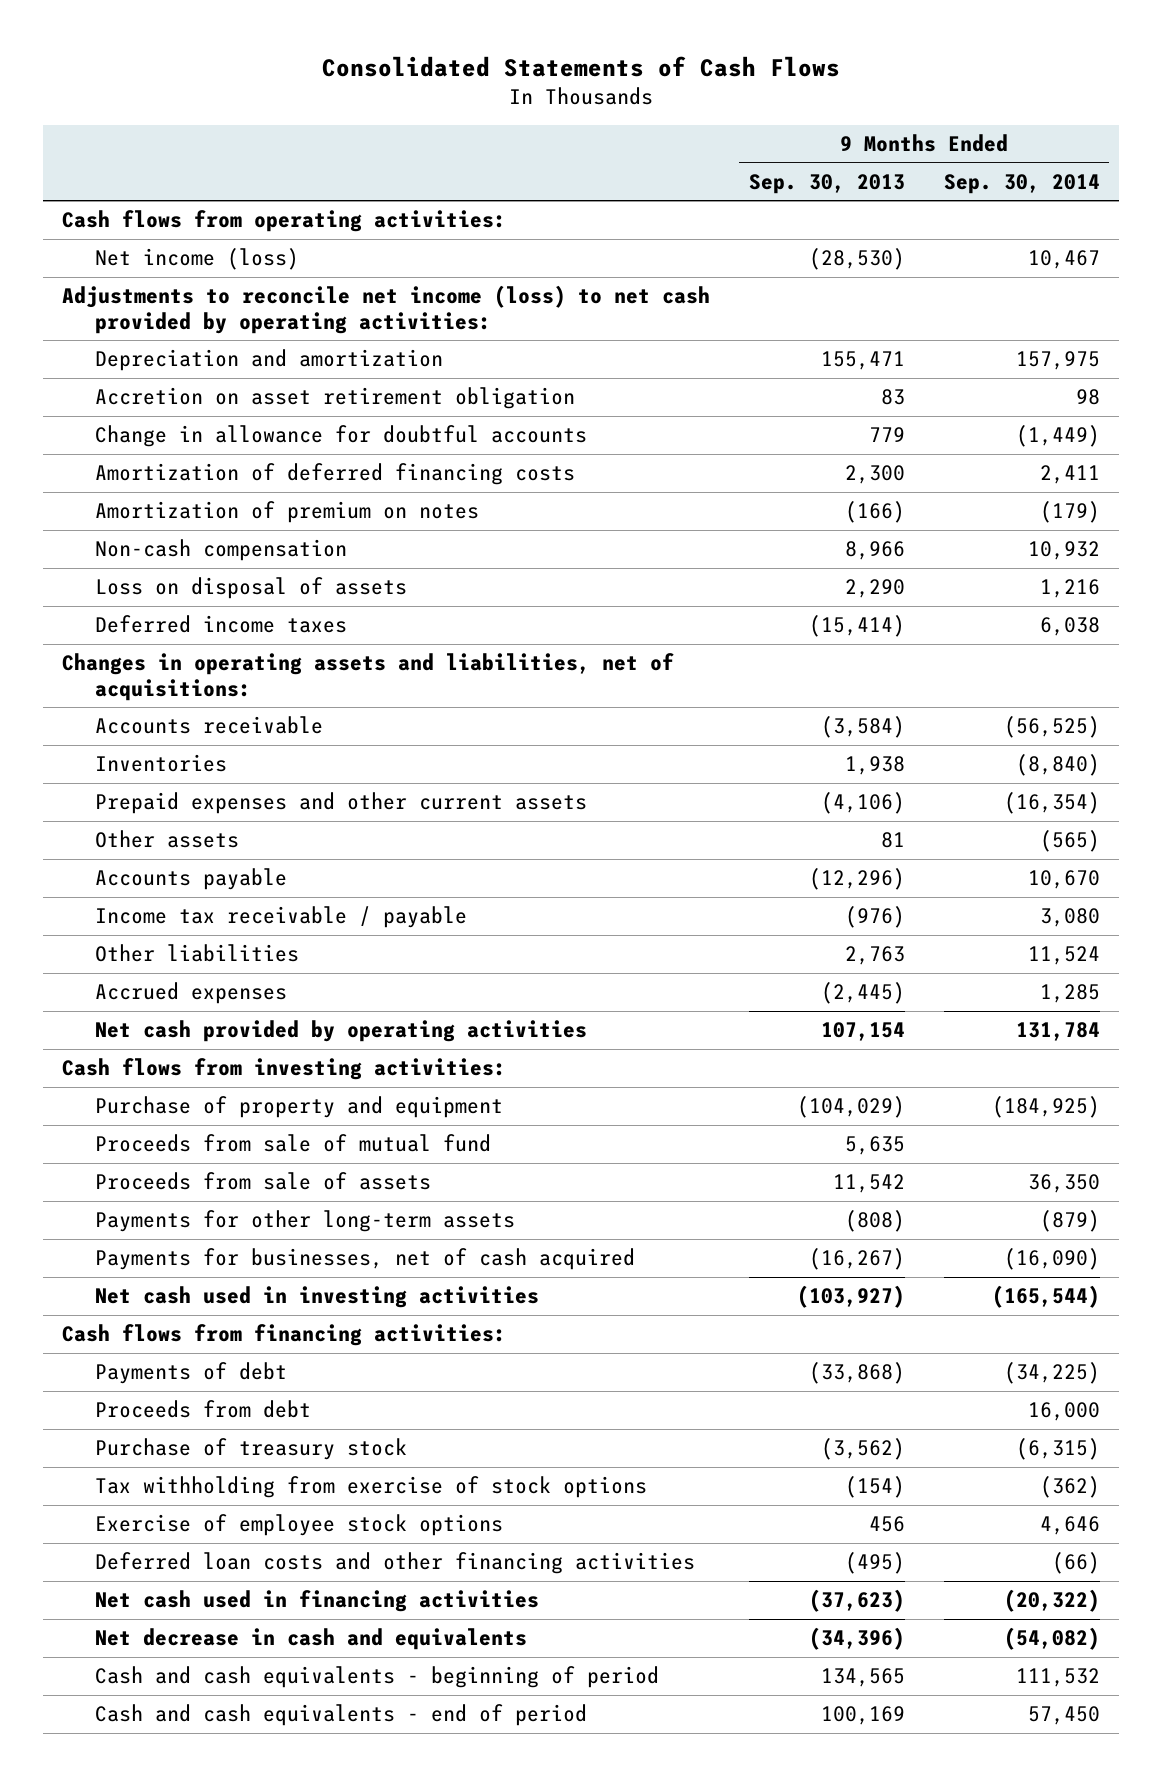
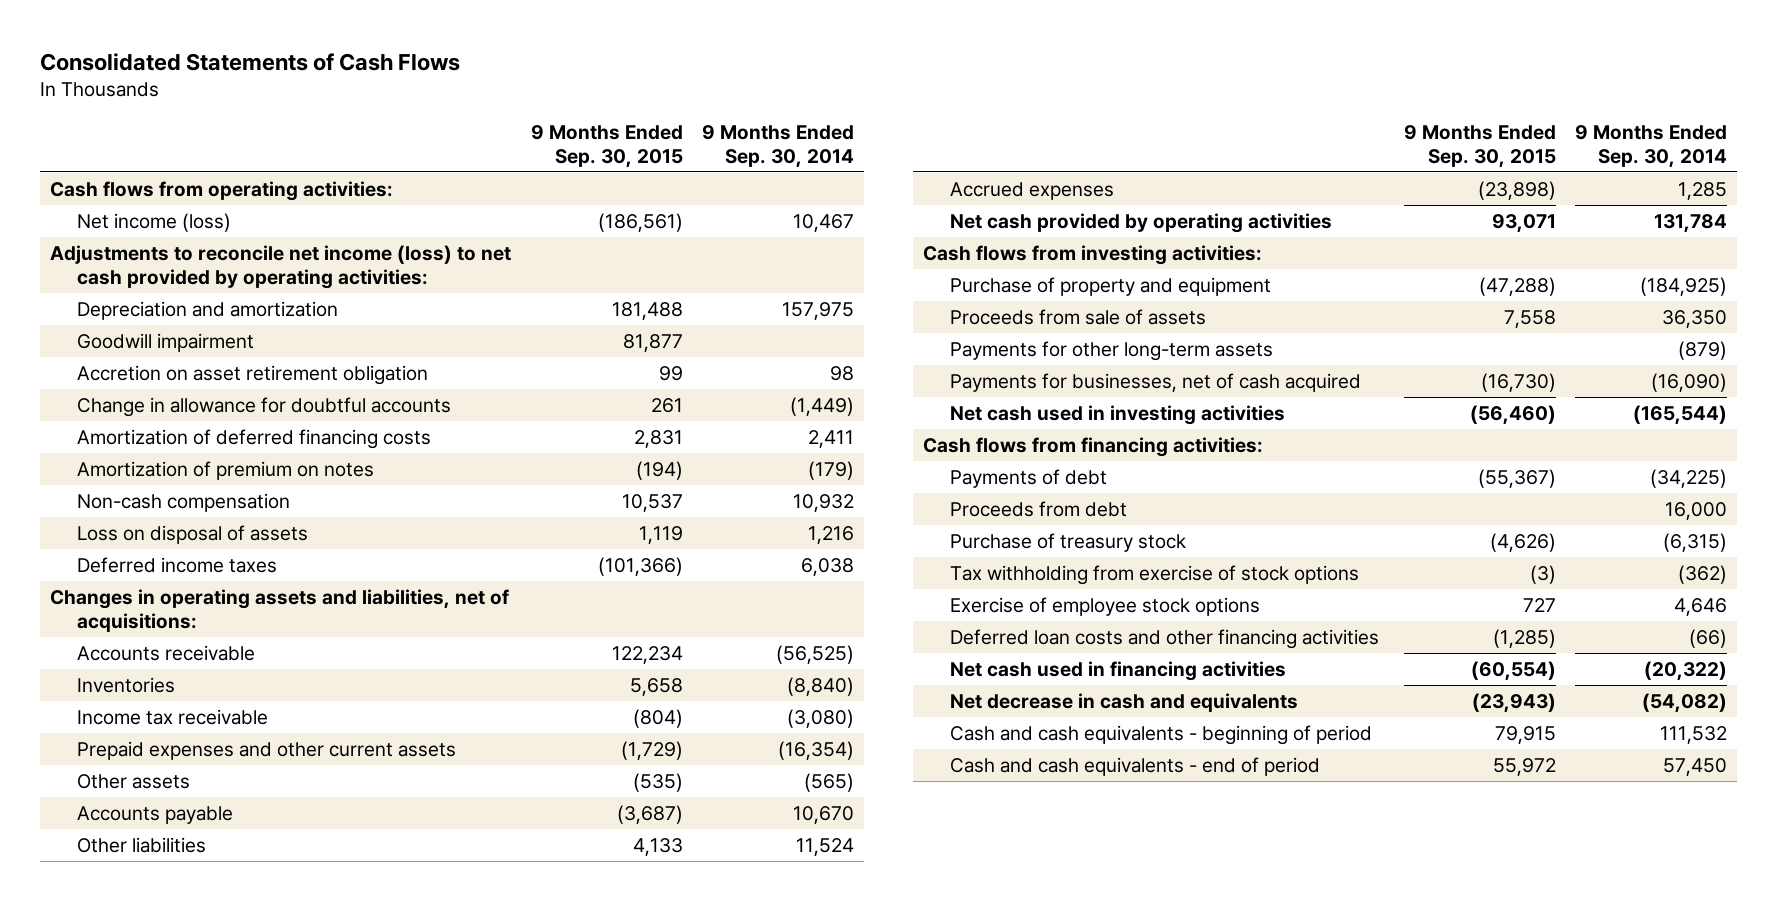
[748,173,905,194] Sep. 30, 2013 -> none
none -> [530,124,683,168] 9 Months Ended Sep. 30, 2015
none -> [76,332,254,352] Goodwill impairment
none -> [76,708,268,725] Income tax receivable
[95,906,468,929] Income tax receivable / payable -> none
[95,1134,492,1153] Proceeds from sale of mutual fund -> none

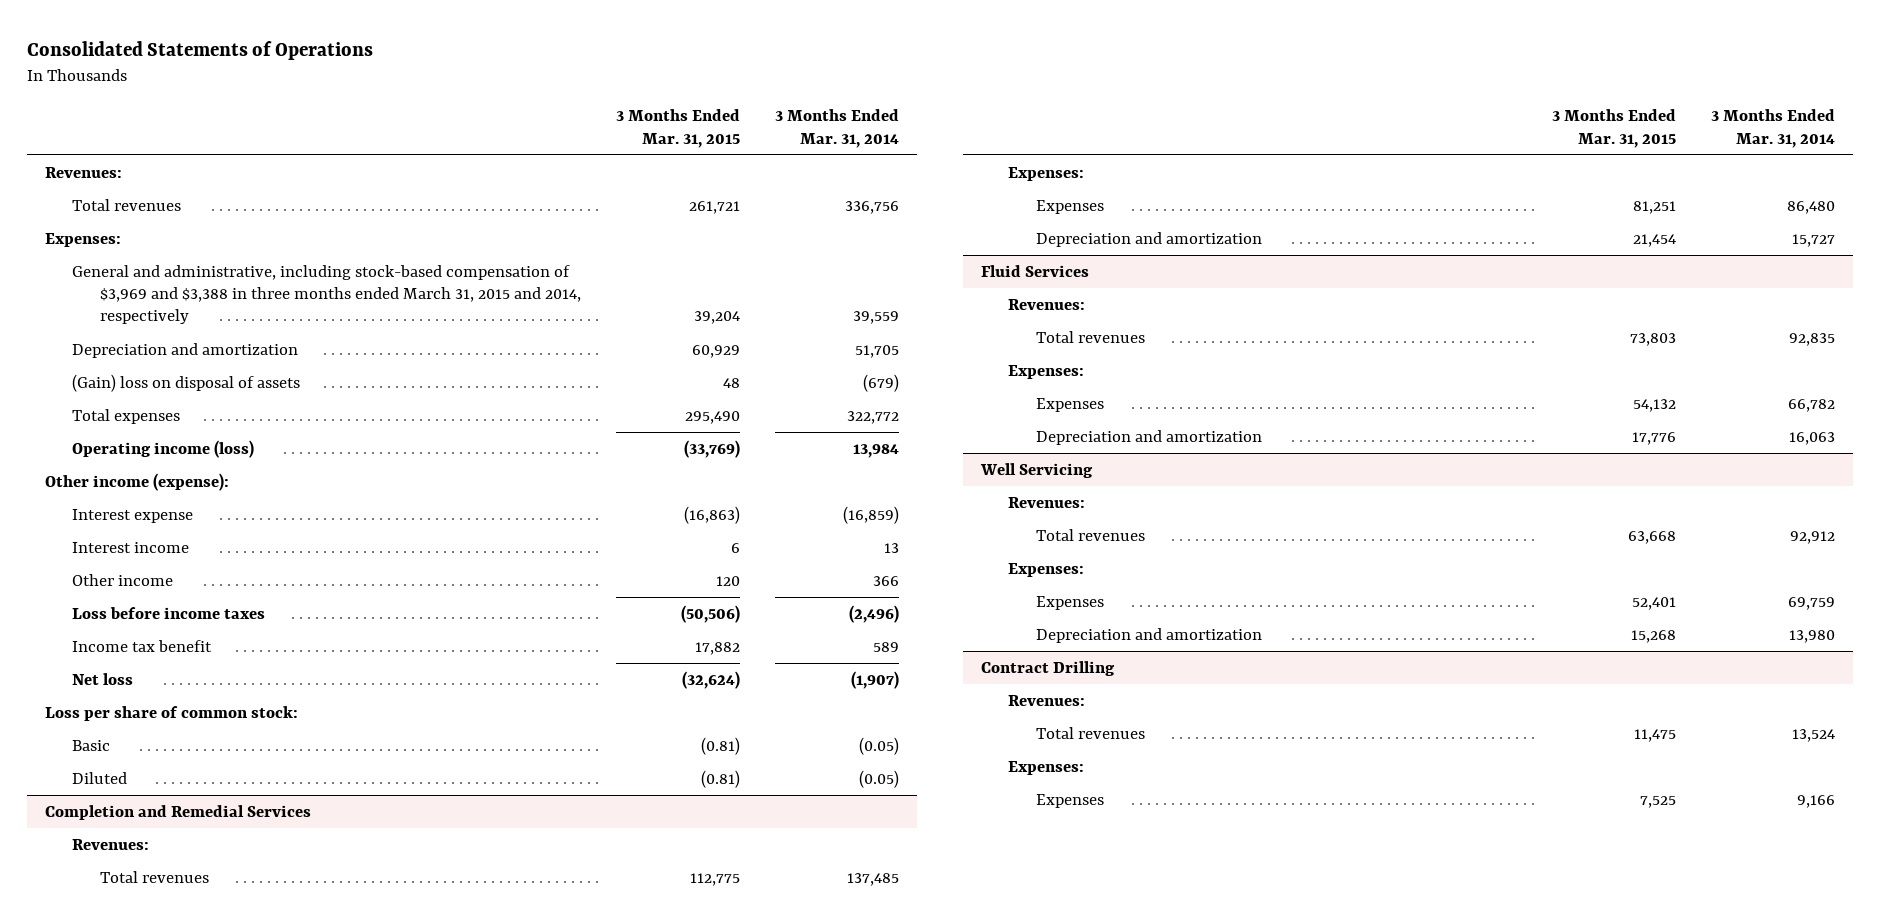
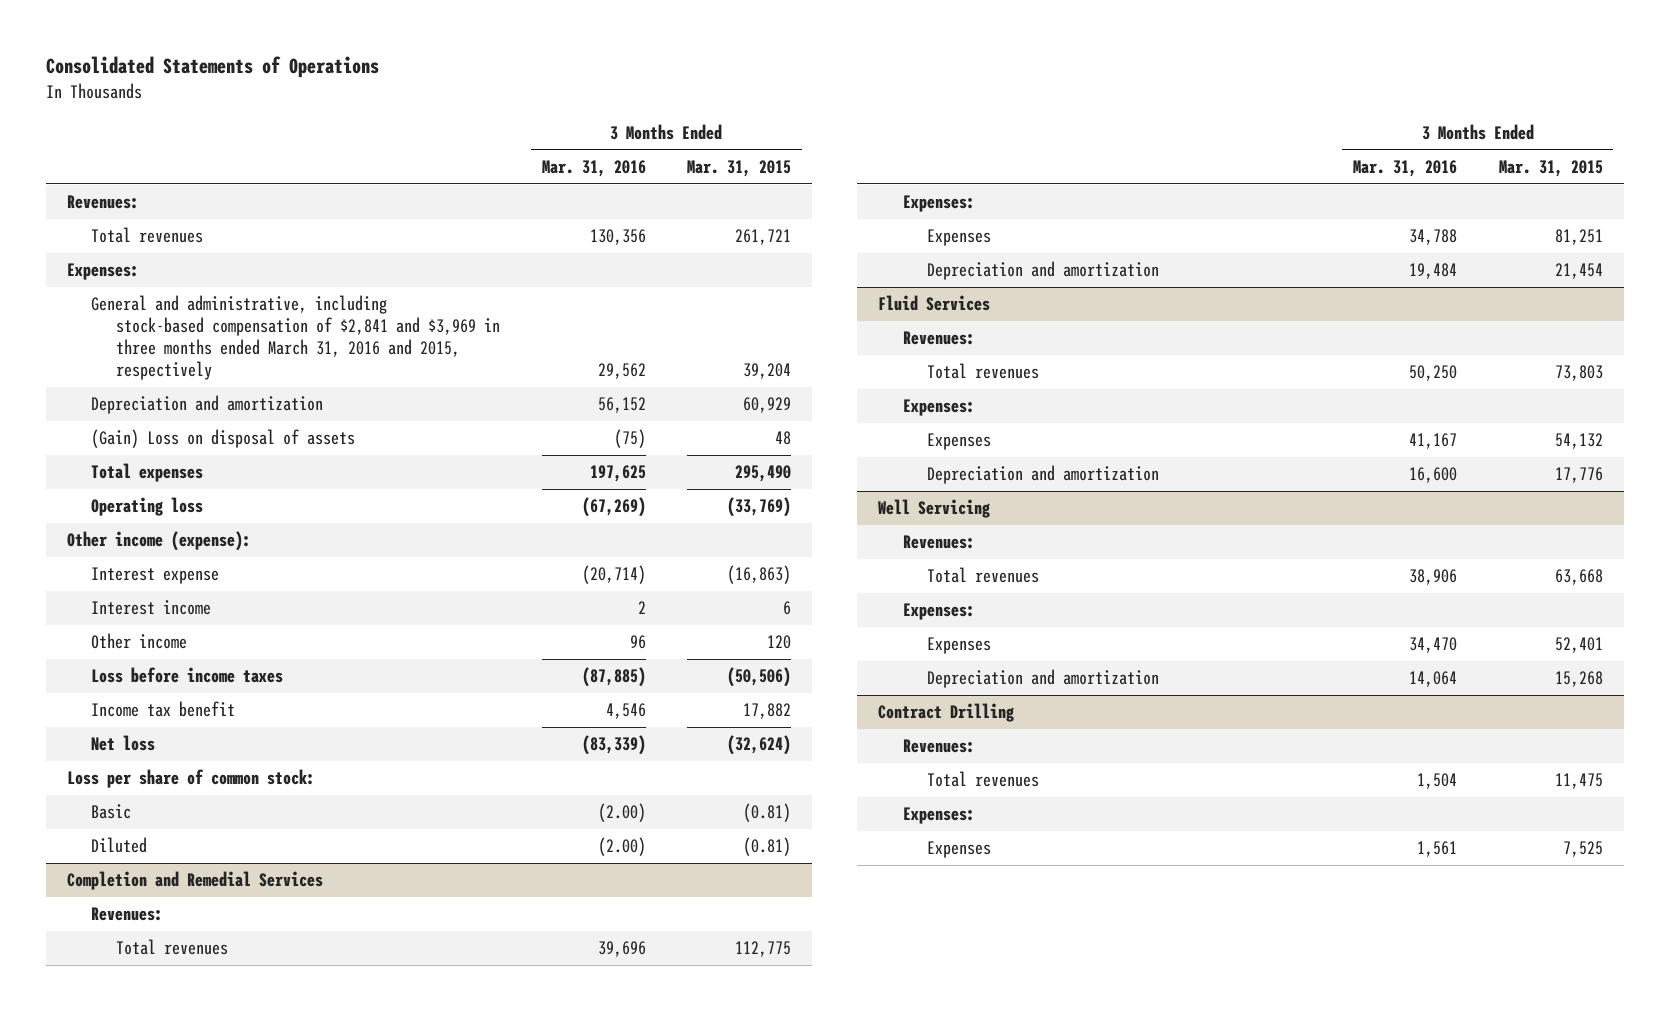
[775,109,900,148] 3 Months Ended Mar. 31, 2014 -> none
none -> [541,159,646,177] Mar. 31, 2016
[72,264,581,325] General and administrative, including stock-based compensation of $3,969 and $3,388 in three months ended March 31, 2015 and 2014, respectively -> [91,295,500,381] General and administrative, including stock-based compensation of $2,841 and $3,969 in three months ended March 31, 2016 and 2015, respectively
[72,373,301,392] (Gain) loss on disposal of assets -> [91,429,356,449] (Gain) Loss on disposal of assets
[72,439,255,458] Operating income (loss) -> [91,497,204,517] Operating loss

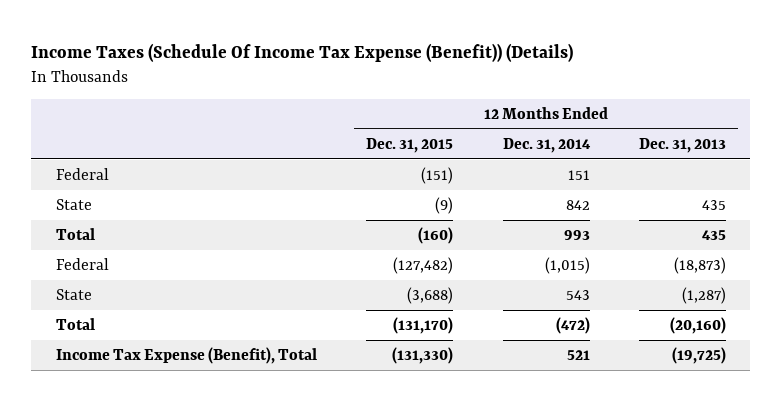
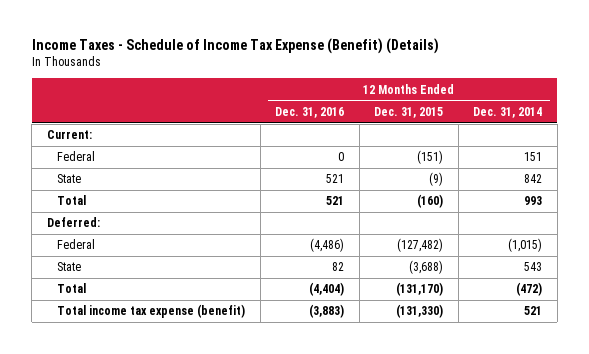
[31,43,574,63] Income Taxes (Schedule Of Income Tax Expense (Benefit)) (Details) -> [31,38,439,55] Income Taxes - Schedule of Income Tax Expense (Benefit) (Details)
[638,137,726,153] Dec. 31, 2013 -> none
none -> [275,107,345,119] Dec. 31, 2016
none -> [46,130,92,140] Current:
none -> [46,217,100,228] Deferred:
[56,346,318,364] Income Tax Expense (Benefit), Total -> [57,304,246,319] Total income tax expense (benefit)

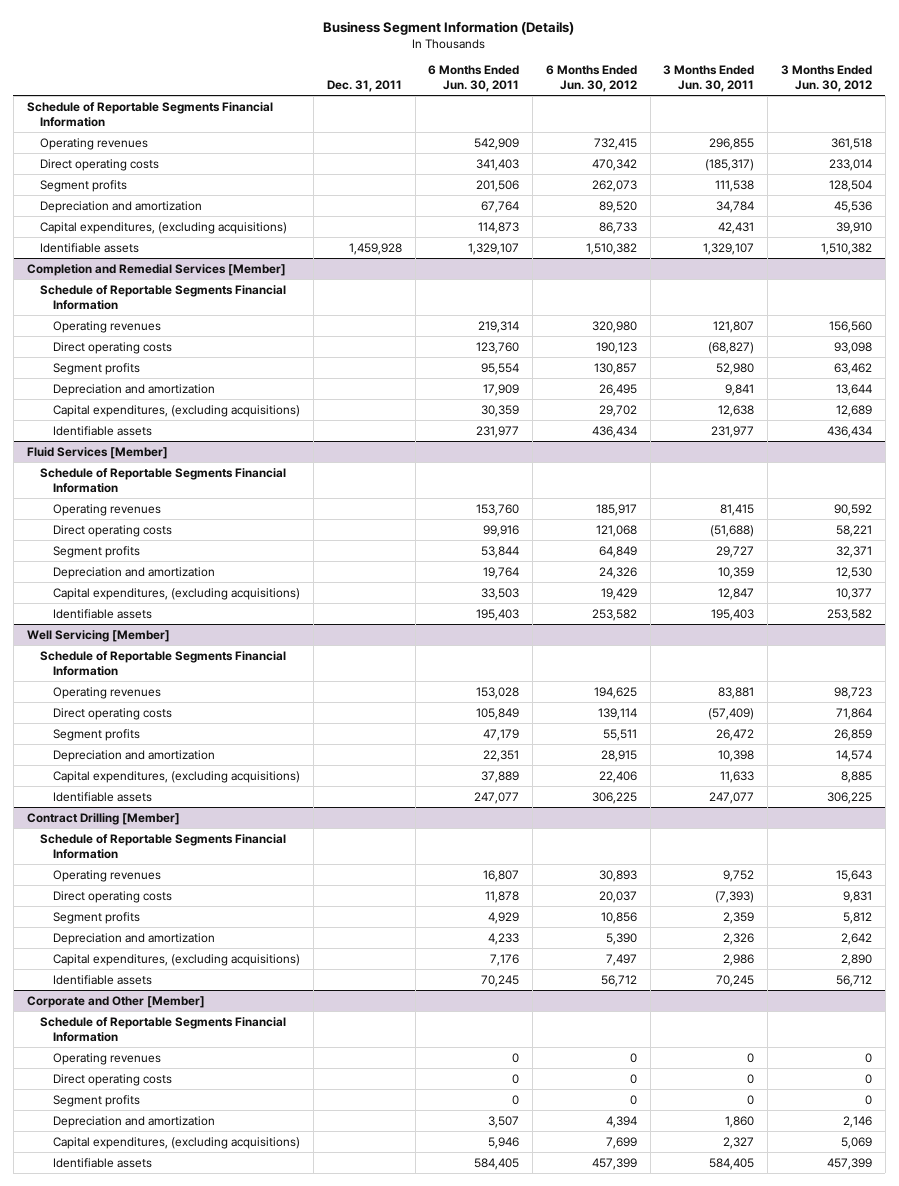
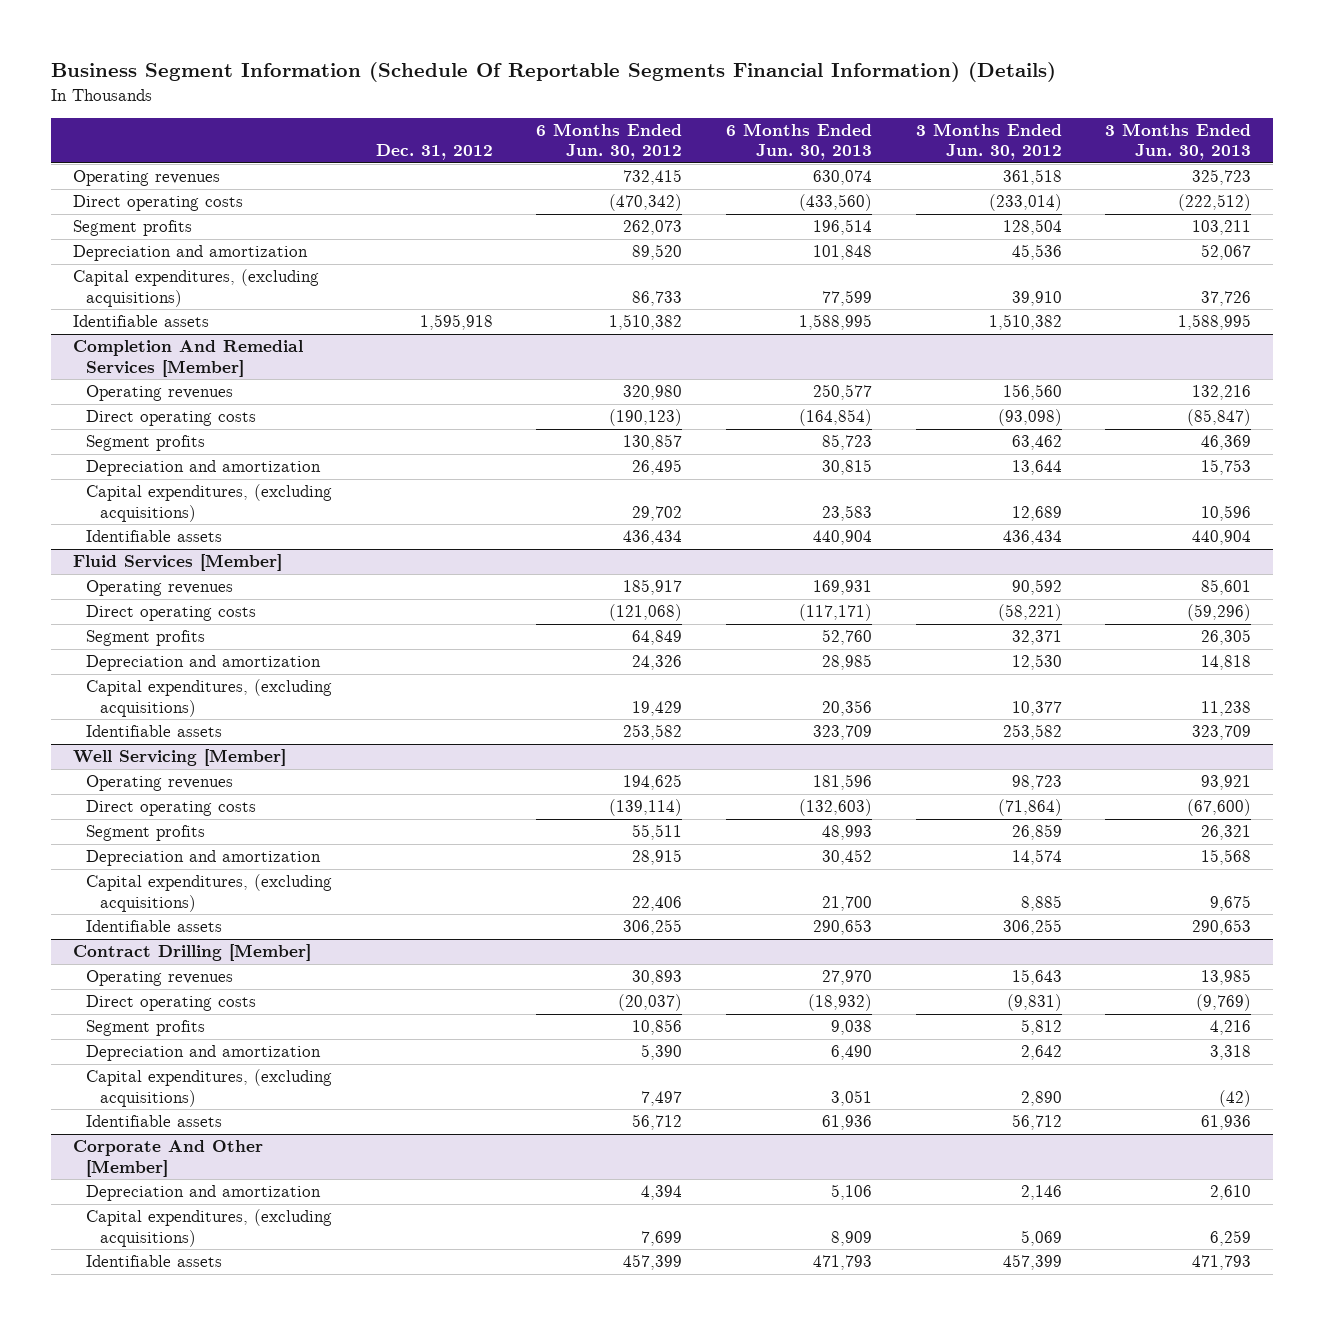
[323,20,575,35] Business Segment Information (Details) -> [50,62,1056,83] Business Segment Information (Schedule Of Reportable Segments Financial Information) (Details)
[326,79,402,92] Dec. 31, 2011 -> none
[428,65,520,92] 6 Months Ended Jun. 30, 2011 -> none
[663,65,755,92] 3 Months Ended Jun. 30, 2011 -> none
none -> [375,144,493,161] Dec. 31, 2012
none -> [725,122,872,161] 6 Months Ended Jun. 30, 2013
none -> [1105,122,1252,161] 3 Months Ended Jun. 30, 2013
[26,101,273,127] Schedule of Reportable Segments Financial Information -> none
[591,158,637,171] 470,342 -> [609,194,683,212] (470,342)
[829,158,873,171] 233,014 -> [988,194,1062,212] (233,014)
[39,284,286,310] Schedule of Reportable Segments Financial Information -> none
[26,263,286,276] Completion and Remedial Services [Member] -> [72,340,303,377] Completion And Remedial Services [Member]
[595,341,637,354] 190,123 -> [609,409,683,427] (190,123)
[834,341,873,354] 93,098 -> [997,409,1062,427] (93,098)
[39,467,286,493] Schedule of Reportable Segments Financial Information -> none
[595,524,637,537] 121,068 -> [609,604,683,622] (121,068)
[836,524,873,537] 58,221 -> [997,604,1062,622] (58,221)
[39,650,286,676] Schedule of Reportable Segments Financial Information -> none
[597,707,637,720] 139,114 -> [609,799,683,817] (139,114)
[836,707,873,720] 71,864 -> [997,799,1062,817] (71,864)
[591,791,637,804] 306,225 -> [623,919,683,936] 306,255
[827,791,873,804] 306,225 -> [1002,919,1062,936] 306,255
[39,833,286,859] Schedule of Reportable Segments Financial Information -> none
[598,890,637,903] 20,037 -> [618,994,683,1012] (20,037)
[843,890,873,903] 9,831 -> [1006,994,1062,1012] (9,831)
[39,1016,286,1042] Schedule of Reportable Segments Financial Information -> none
[53,1052,162,1065] Operating revenues -> none
[53,1073,173,1086] Direct operating costs -> none
[53,1094,141,1107] Segment profits -> none
[26,995,205,1008] Corporate and Other [Member] -> [72,1140,263,1177] Corporate And Other [Member]

